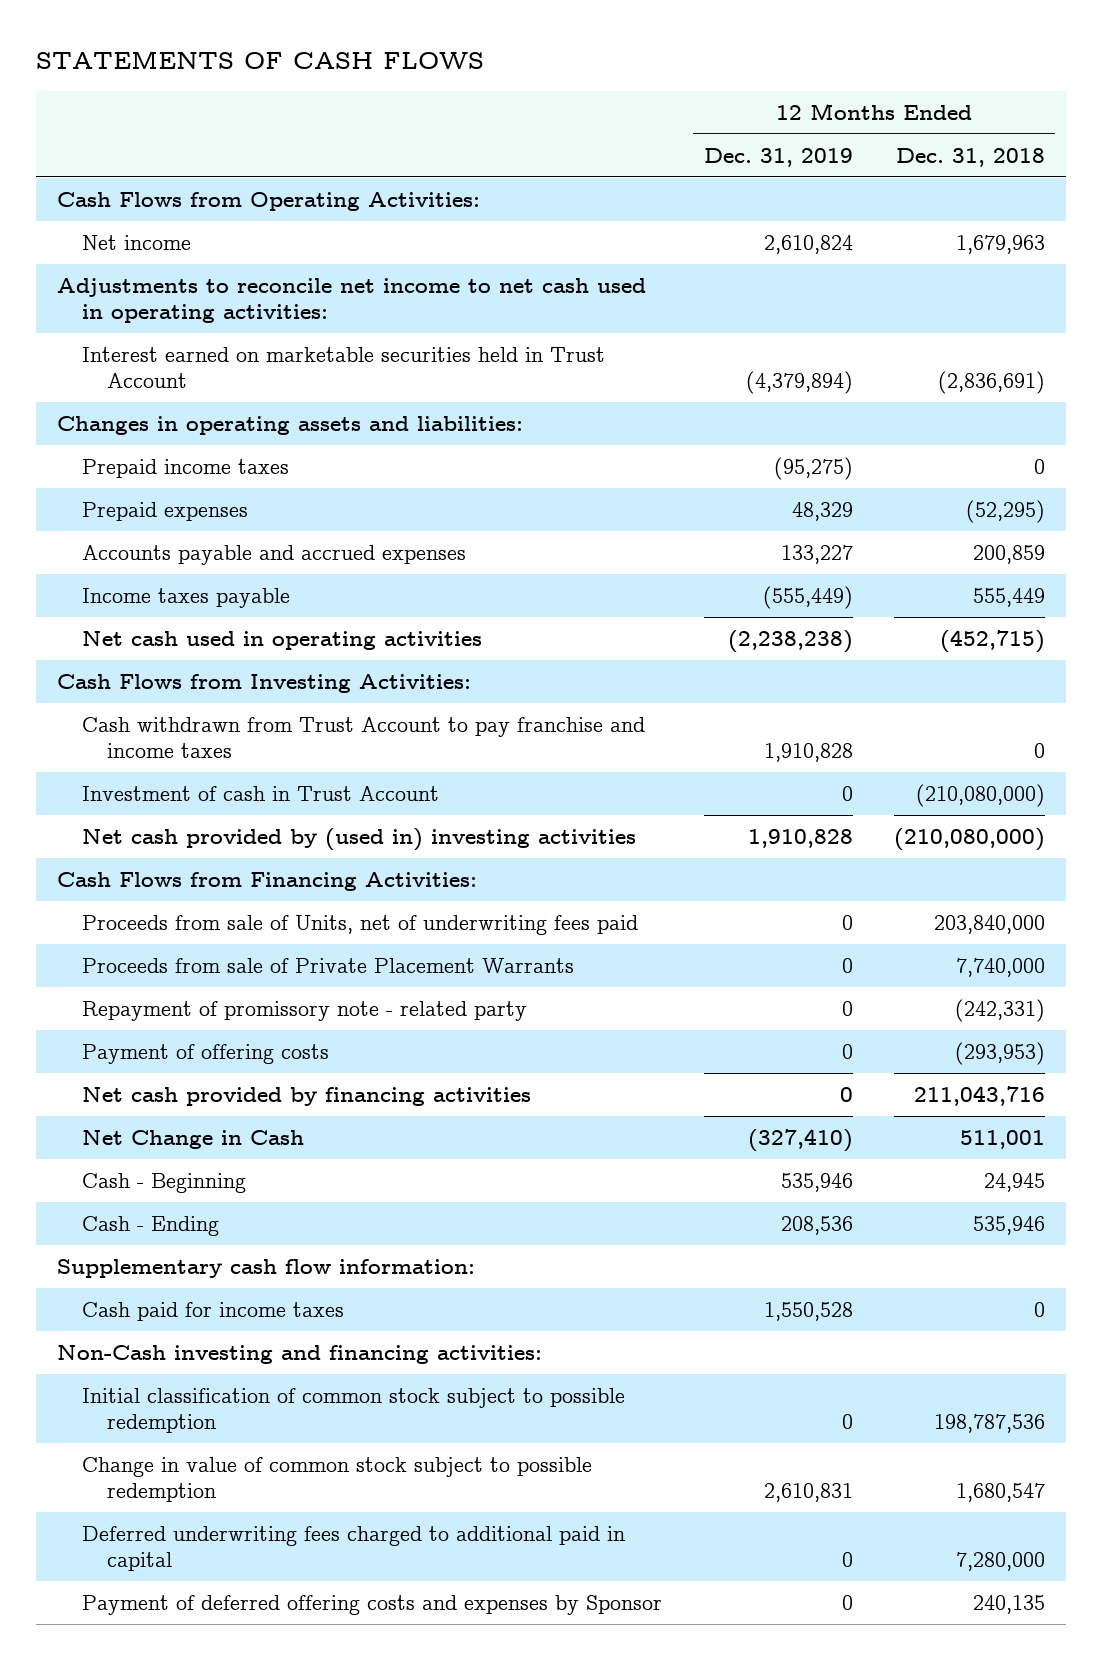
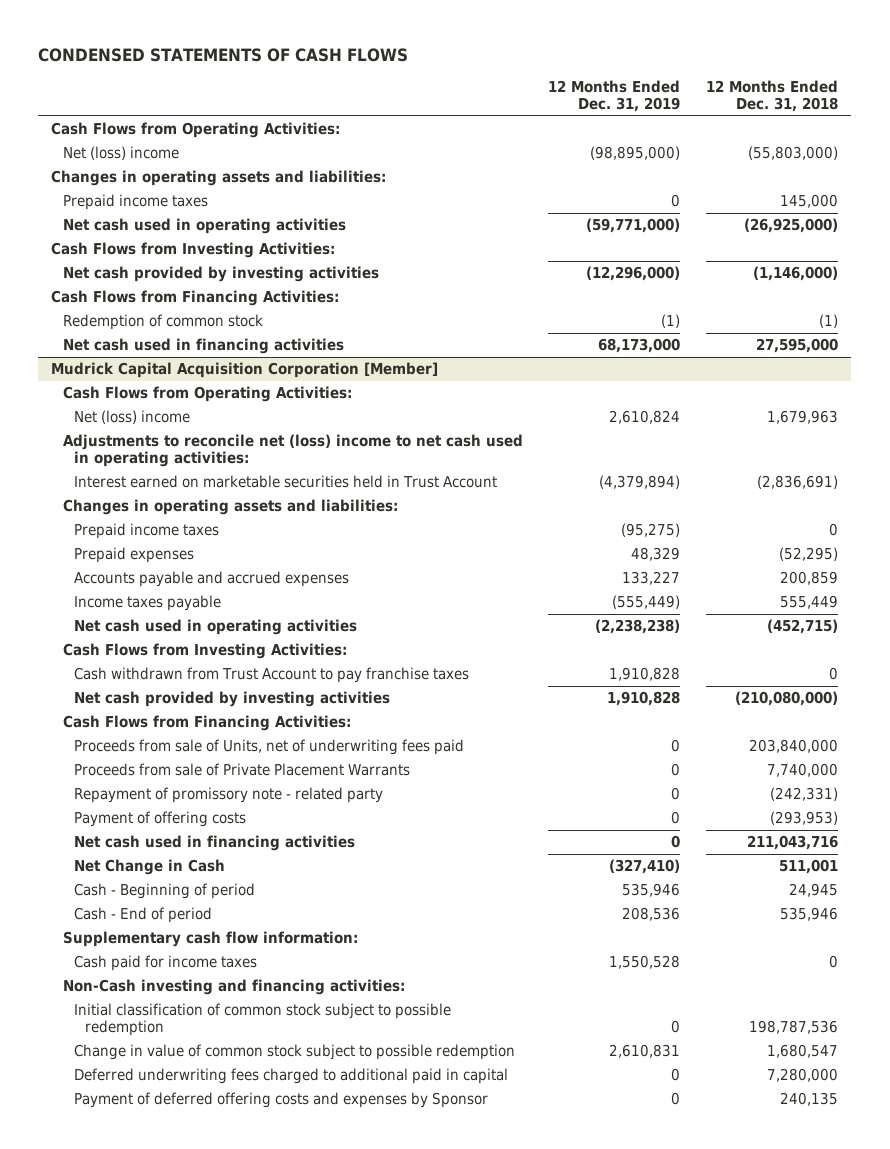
[36,51,485,70] STATEMENTS OF CASH FLOWS -> [38,47,409,62] CONDENSED STATEMENTS OF CASH FLOWS
[82,234,192,250] Net income -> [62,146,179,161] Net (loss) income
[763,234,853,254] 2,610,824 -> [590,146,681,161] (98,895,000)
[956,234,1046,254] 1,679,963 -> [748,146,839,161] (55,803,000)
none -> [51,170,387,187] Changes in operating assets and liabilities:
none -> [62,194,208,211] Prepaid income taxes
none -> [62,218,346,235] Net cash used in operating activities
none -> [51,242,336,259] Cash Flows from Investing Activities:
none -> [62,266,379,283] Net cash provided by investing activities
none -> [51,290,340,307] Cash Flows from Financing Activities:
none -> [62,314,263,331] Redemption of common stock
none -> [62,338,344,355] Net cash used in financing activities
none -> [51,362,439,379] Mudrick Capital Acquisition Corporation [Member]
none -> [62,386,352,403] Cash Flows from Operating Activities:
none -> [73,410,190,425] Net (loss) income
[57,277,647,324] Adjustments to reconcile net income to net cash used in operating activities: -> [62,434,523,468] Adjustments to reconcile net (loss) income to net cash used in operating activities:
[82,785,440,801] Investment of cash in Trust Account -> none
[82,716,646,759] Cash withdrawn from Trust Account to pay franchise and income taxes -> [73,667,469,684] Cash withdrawn from Trust Account to pay franchise taxes
[82,827,637,851] Net cash provided by (used in) investing activities -> [73,691,390,708] Net cash provided by investing activities
[82,1086,532,1106] Net cash provided by financing activities -> [73,835,355,852] Net cash used in financing activities
[82,1172,247,1193] Cash - Beginning -> [73,883,255,900] Cash - Beginning of period
[82,1215,220,1236] Cash - Ending -> [73,907,212,924] Cash - End of period

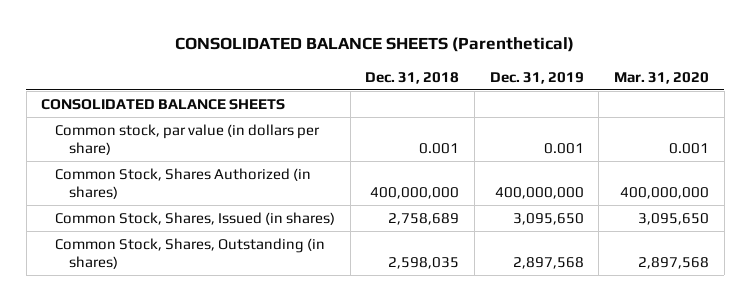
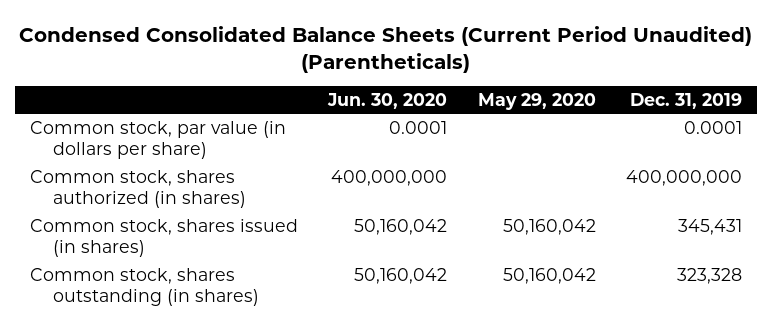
[175,37,575,53] CONSOLIDATED BALANCE SHEETS (Parenthetical) -> [18,25,752,73] Condensed Consolidated Balance Sheets (Current Period Unaudited) (Parentheticals)
[365,71,460,84] Dec. 31, 2018 -> none
[614,71,710,84] Mar. 31, 2020 -> none
none -> [327,92,448,109] Jun. 30, 2020
none -> [477,92,596,110] May 29, 2020
[41,98,286,110] CONSOLIDATED BALANCE SHEETS -> none
[543,142,584,154] 0.001 -> [683,120,742,134] 0.0001
[55,167,312,199] Common Stock, Shares Authorized (in shares) -> [29,169,246,209] Common stock, shares authorized (in shares)
[55,211,336,225] Common Stock, Shares, Issued (in shares) -> [29,218,298,258] Common stock, shares issued (in shares)
[512,212,584,225] 3,095,650 -> [677,218,742,235] 345,431
[55,237,326,269] Common Stock, Shares, Outstanding (in shares) -> [29,267,259,307] Common stock, shares outstanding (in shares)
[512,256,584,269] 2,897,568 -> [676,267,742,284] 323,328

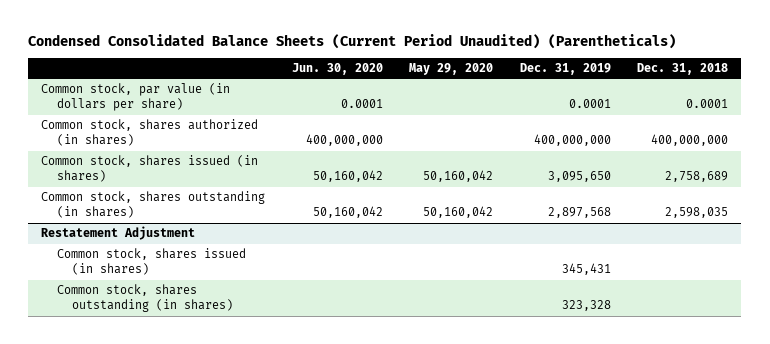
none -> [637,63,729,76] Dec. 31, 2018
[677,218,742,235] 345,431 -> [547,171,611,183] 3,095,650
[676,267,742,284] 323,328 -> [547,207,611,219] 2,897,568
none -> [41,226,196,241] Restatement Adjustment
none -> [56,248,246,276] Common stock, shares issued (in shares)
none -> [56,284,233,313] Common stock, shares outstanding (in shares)

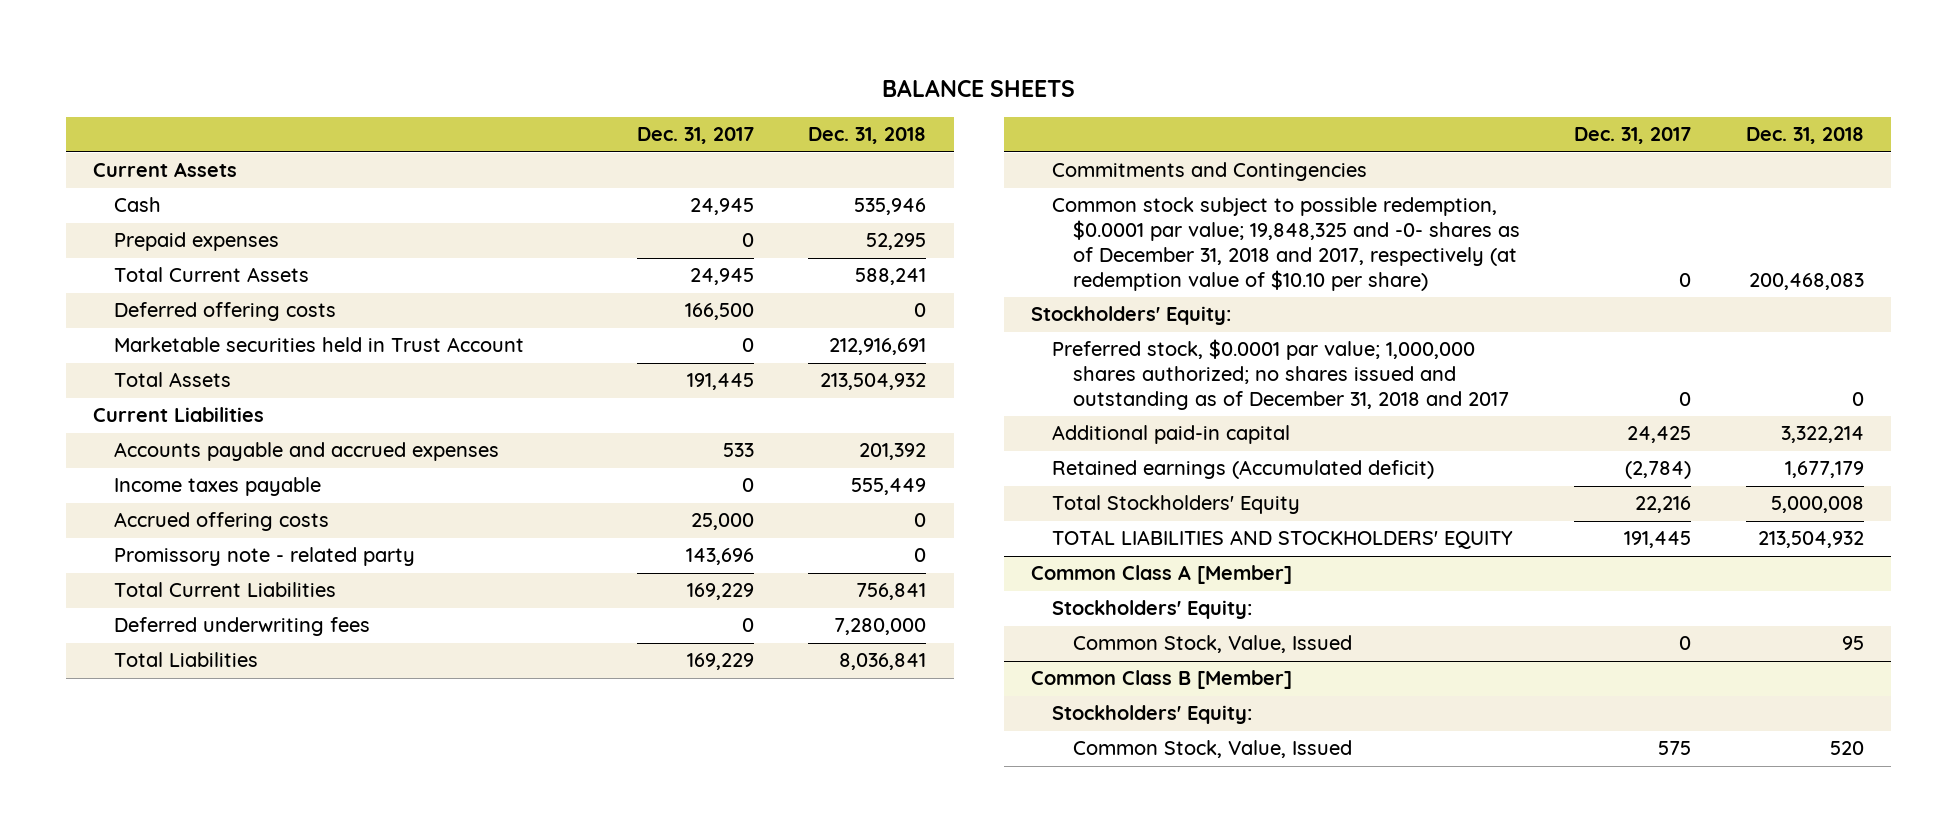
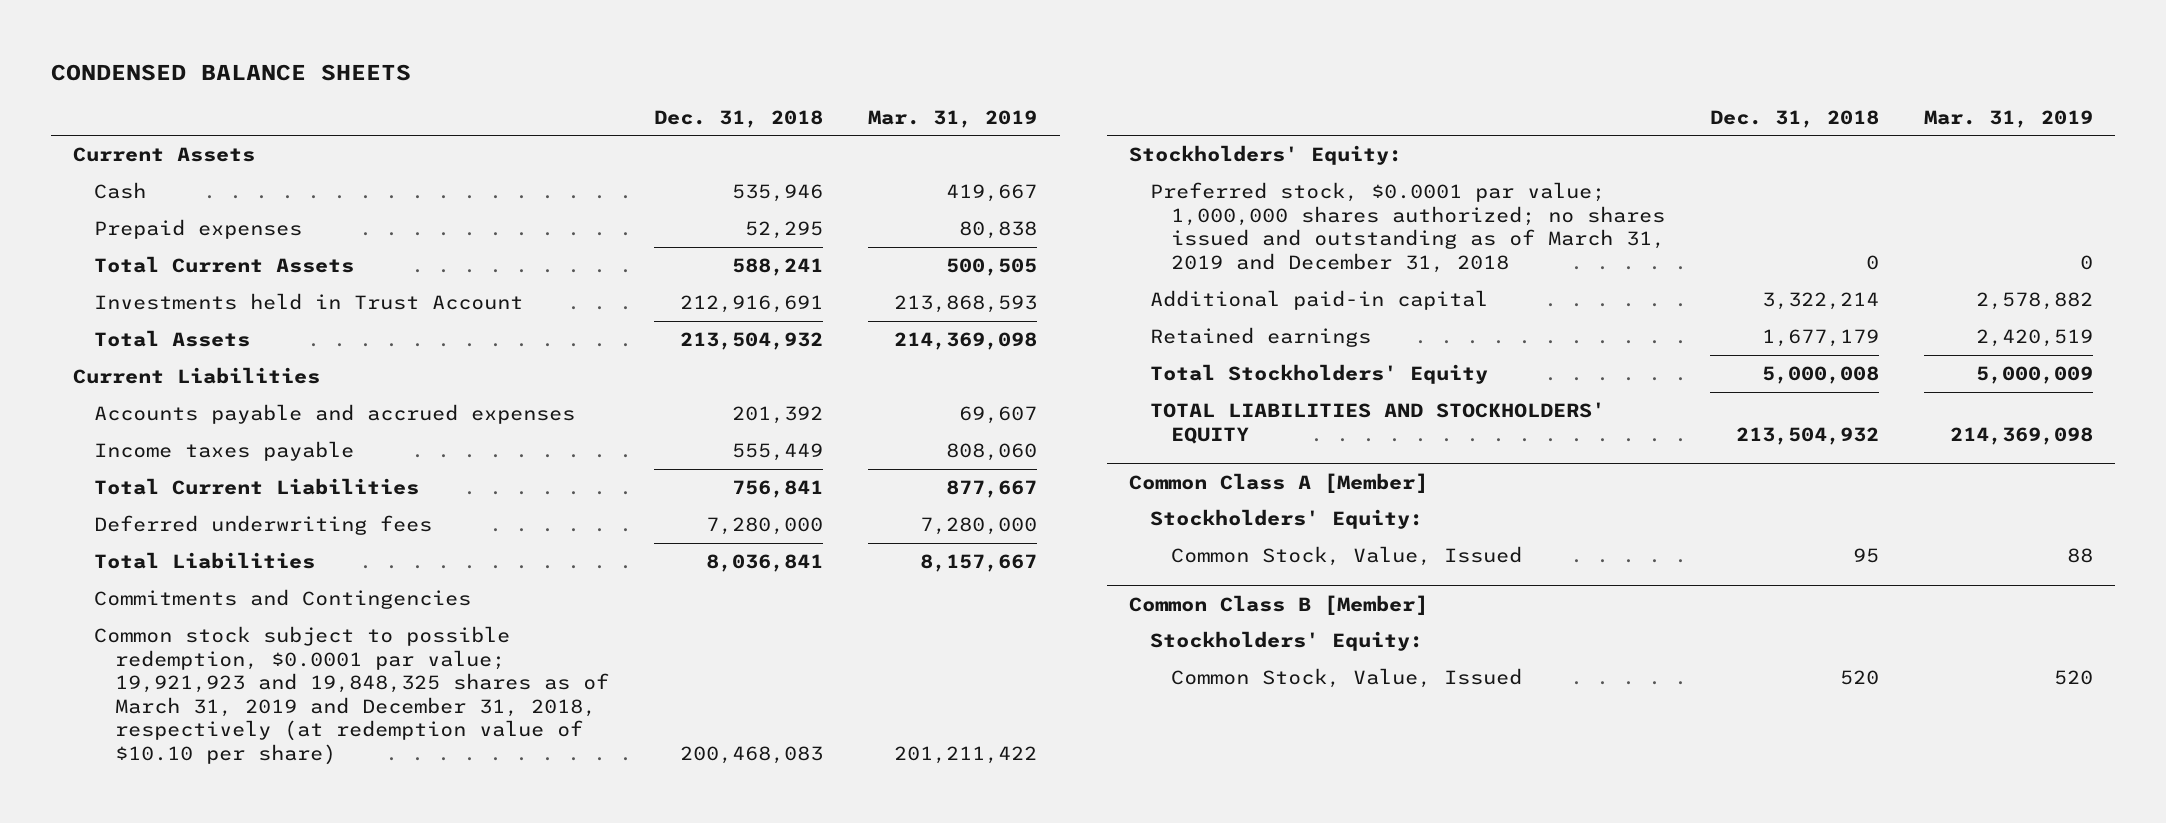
[881,78,1075,97] BALANCE SHEETS -> [50,64,411,82] CONDENSED BALANCE SHEETS
[636,127,754,145] Dec. 31, 2017 -> none
none -> [868,109,1038,128] Mar. 31, 2019
[114,302,337,322] Deferred offering costs -> none
[114,337,525,353] Marketable securities held in Trust Account -> [94,292,524,310] Investments held in Trust Account
[114,512,330,532] Accrued offering costs -> none
[114,547,416,567] Promissory note - related party -> none
[1051,197,1520,292] Common stock subject to possible redemption, $0.0001 par value; 19,848,325 and -0- shares as of December 31, 2018 and 2017, respectively (at redemption value of $10.10 per share) -> [94,625,610,766] Common stock subject to possible redemption, $0.0001 par value; 19,921,923 and 19,848,325 shares as of March 31, 2019 and December 31, 2018, respectively (at redemption value of $10.10 per share)
[1051,339,1509,411] Preferred stock, $0.0001 par value; 1,000,000 shares authorized; no shares issued and outstanding as of December 31, 2018 and 2017 -> [1149,181,1665,273] Preferred stock, $0.0001 par value; 1,000,000 shares authorized; no shares issued and outstanding as of March 31, 2019 and December 31, 2018
[1051,460,1434,480] Retained earnings (Accumulated deficit) -> [1149,326,1371,347] Retained earnings

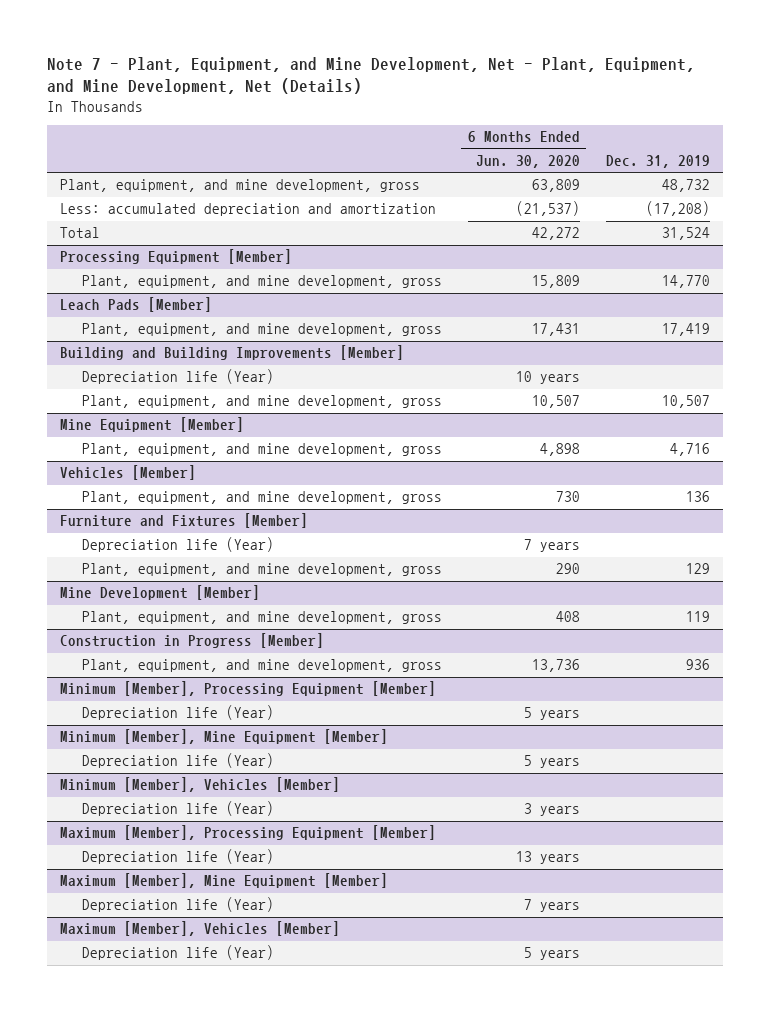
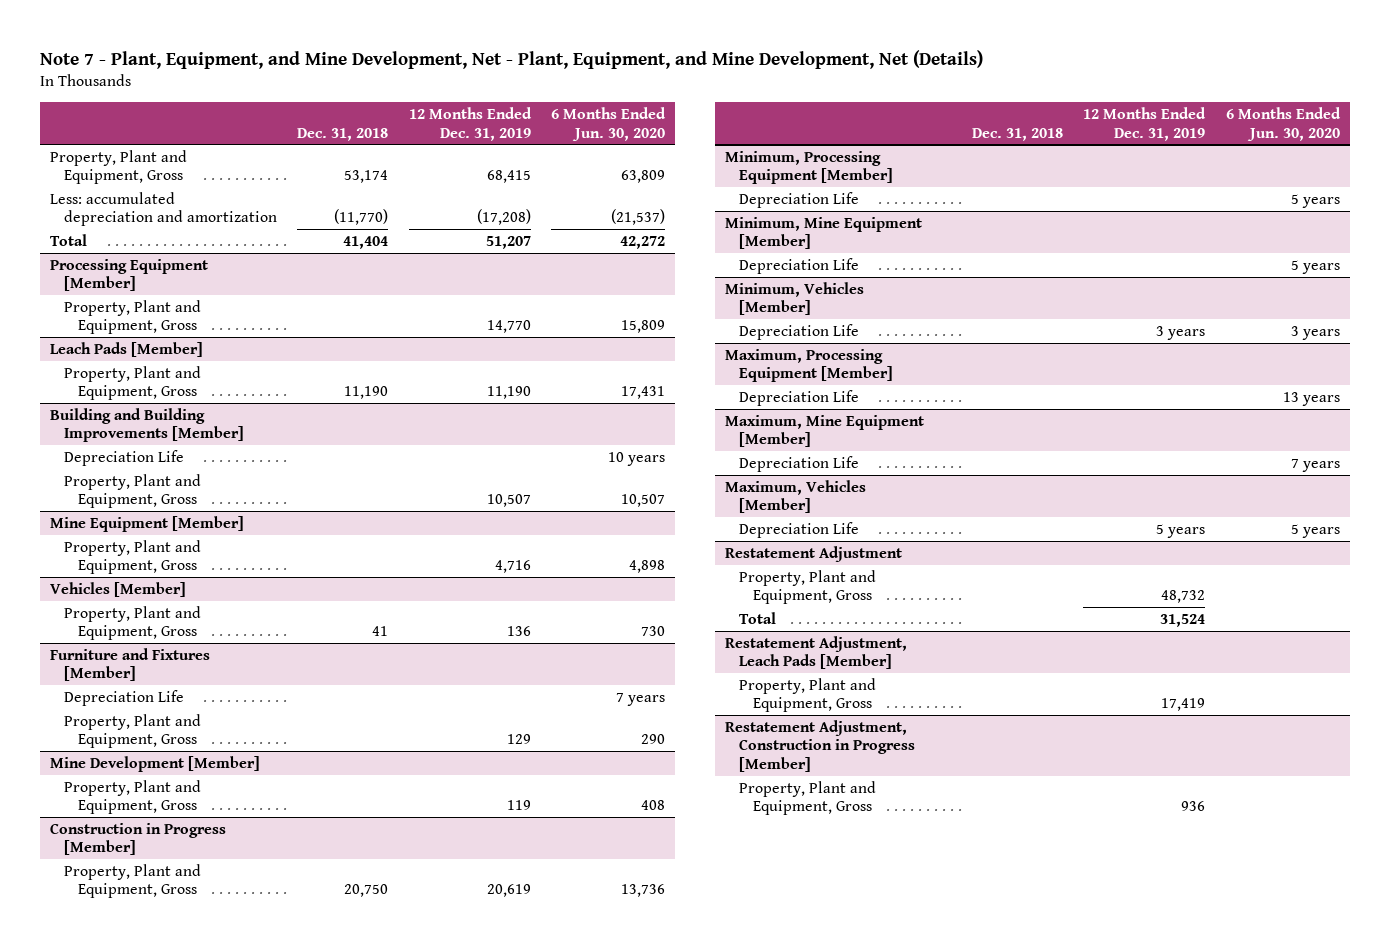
[605,155,710,169] Dec. 31, 2019 -> none
none -> [297,127,389,141] Dec. 31, 2018
none -> [408,107,532,141] 12 Months Ended Dec. 31, 2019
[59,179,420,193] Plant, equipment, and mine development, gross -> [50,149,188,185] Property, Plant and Equipment, Gross
[82,275,443,289] Plant, equipment, and mine development, gross -> [64,299,202,335] Property, Plant and Equipment, Gross
[82,323,443,337] Plant, equipment, and mine development, gross -> [64,365,202,401] Property, Plant and Equipment, Gross
[82,369,275,385] Depreciation life (Year) -> [64,449,185,466] Depreciation Life
[82,395,443,409] Plant, equipment, and mine development, gross -> [64,473,202,509] Property, Plant and Equipment, Gross
[82,443,443,457] Plant, equipment, and mine development, gross -> [64,539,202,575] Property, Plant and Equipment, Gross
[82,491,443,505] Plant, equipment, and mine development, gross -> [64,605,202,641] Property, Plant and Equipment, Gross
[82,537,275,553] Depreciation life (Year) -> [64,689,185,706] Depreciation Life
[82,563,443,577] Plant, equipment, and mine development, gross -> [64,713,202,749] Property, Plant and Equipment, Gross
[82,611,443,625] Plant, equipment, and mine development, gross -> [64,779,202,815] Property, Plant and Equipment, Gross
[82,659,443,673] Plant, equipment, and mine development, gross -> [64,863,202,899] Property, Plant and Equipment, Gross
[59,681,436,697] Minimum [Member], Processing Equipment [Member] -> [724,150,893,185] Minimum, Processing Equipment [Member]
[82,705,275,721] Depreciation life (Year) -> [738,191,859,208] Depreciation Life
[59,729,388,745] Minimum [Member], Mine Equipment [Member] -> [724,216,922,250] Minimum, Mine Equipment [Member]
[82,753,275,769] Depreciation life (Year) -> [738,257,859,274] Depreciation Life
[59,777,340,793] Minimum [Member], Vehicles [Member] -> [724,281,864,316] Minimum, Vehicles [Member]
[82,801,275,817] Depreciation life (Year) -> [738,323,859,340] Depreciation Life
[59,825,436,841] Maximum [Member], Processing Equipment [Member] -> [724,348,893,383] Maximum, Processing Equipment [Member]
[82,849,275,865] Depreciation life (Year) -> [738,389,859,406] Depreciation Life
[59,873,388,889] Maximum [Member], Mine Equipment [Member] -> [724,414,924,448] Maximum, Mine Equipment [Member]
[82,897,275,913] Depreciation life (Year) -> [738,455,859,472] Depreciation Life
[59,921,340,937] Maximum [Member], Vehicles [Member] -> [724,479,866,514] Maximum, Vehicles [Member]
[82,945,275,961] Depreciation life (Year) -> [738,521,859,538] Depreciation Life
none -> [724,545,902,562] Restatement Adjustment
none -> [738,569,876,605] Property, Plant and Equipment, Gross
none -> [738,611,776,624] Total
none -> [724,635,907,670] Restatement Adjustment, Leach Pads [Member]
none -> [738,677,876,713] Property, Plant and Equipment, Gross
none -> [724,719,915,772] Restatement Adjustment, Construction in Progress [Member]
none -> [738,780,876,816] Property, Plant and Equipment, Gross

